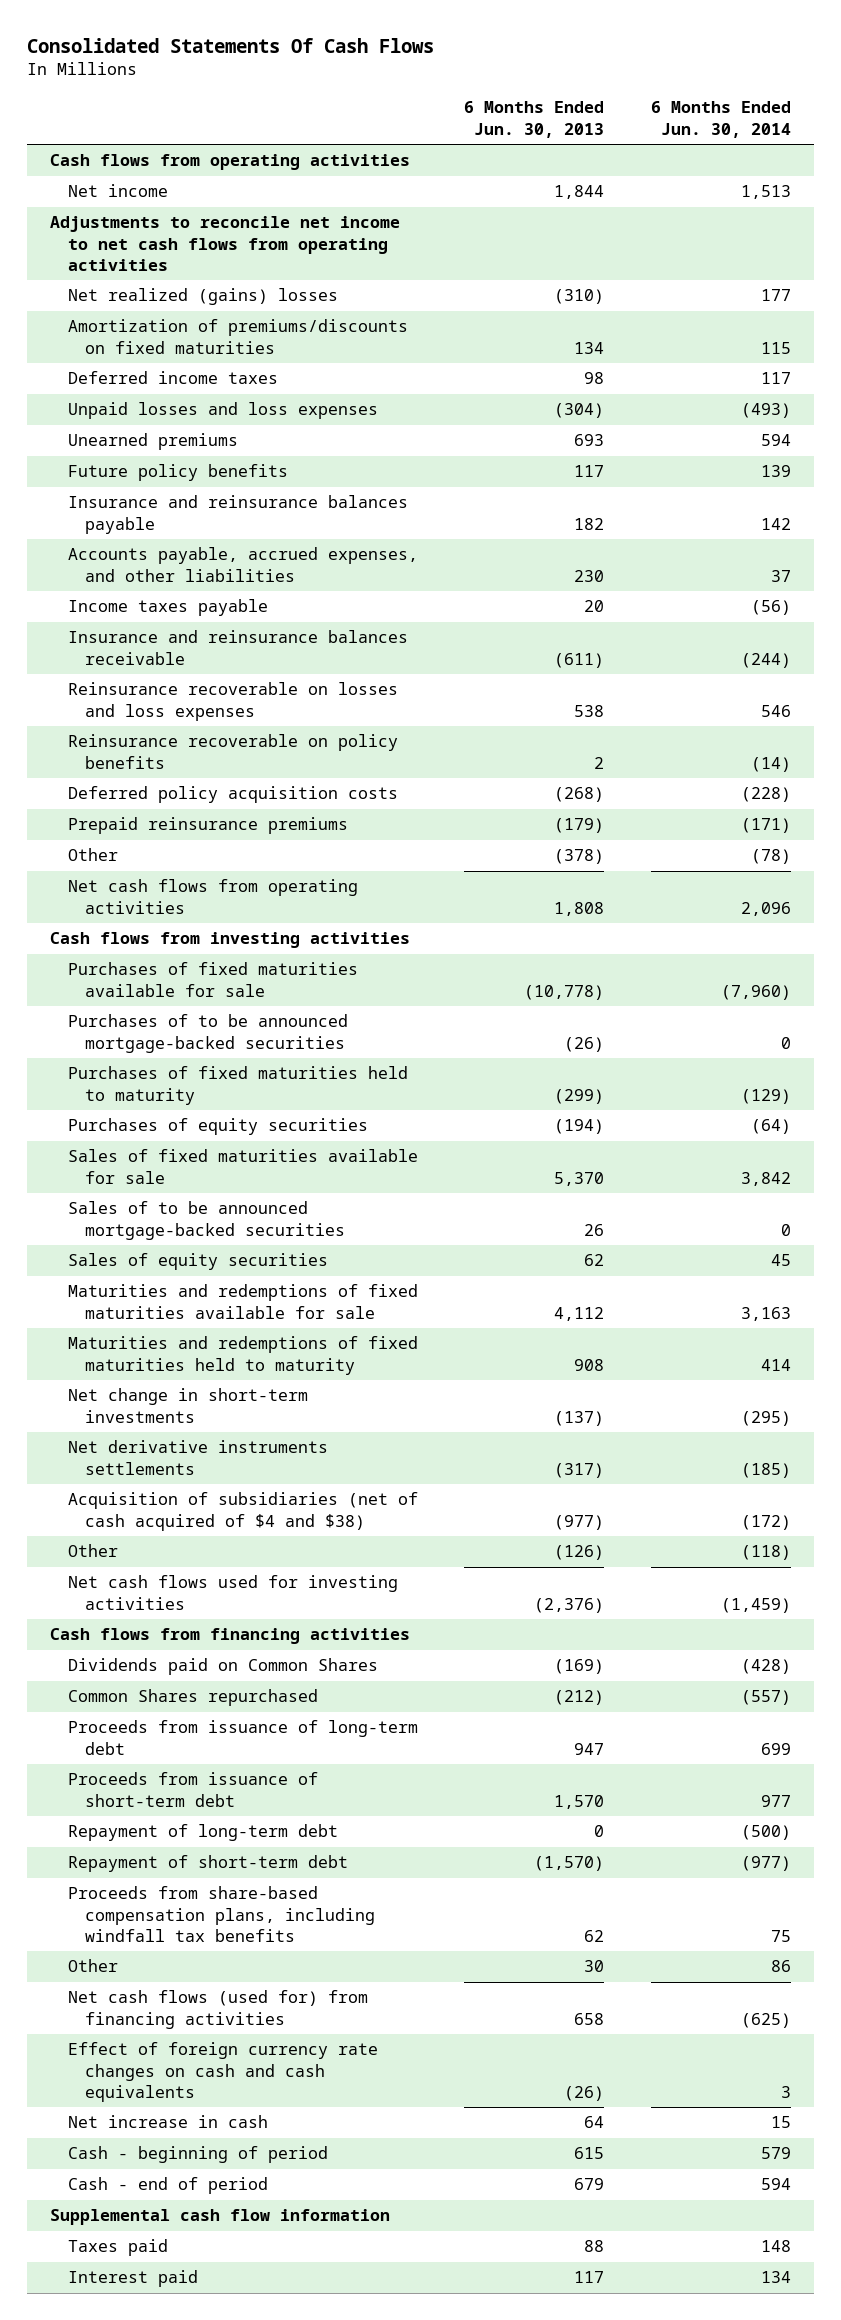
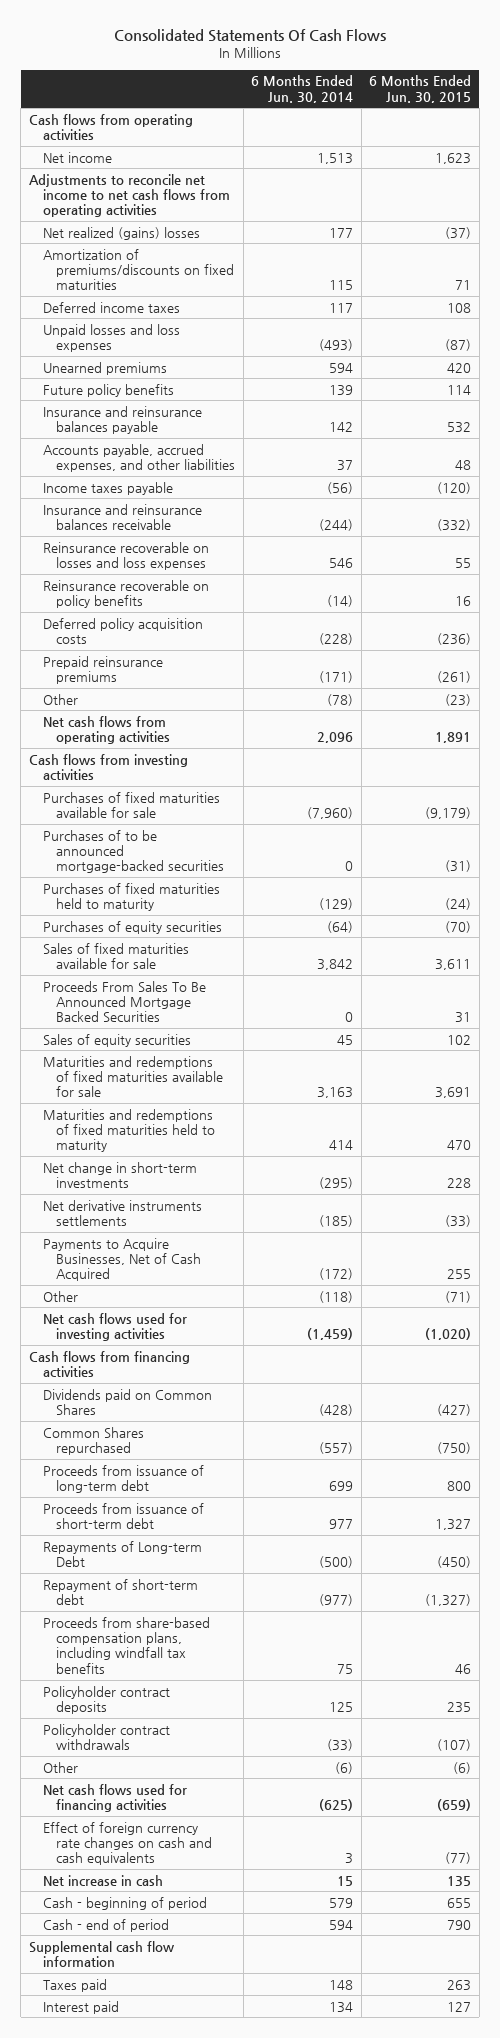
[464,101,605,138] 6 Months Ended Jun. 30, 2013 -> none
none -> [369,75,472,103] 6 Months Ended Jun. 30, 2015
[67,1201,345,1240] Sales of to be announced mortgage-backed securities -> [42,980,206,1023] Proceeds From Sales To Be Announced Mortgage Backed Securities
[67,1492,418,1531] Acquisition of subsidiaries (net of cash acquired of $4 and $38) -> [42,1237,202,1282] Payments to Acquire Businesses, Net of Cash Acquired
[67,1824,338,1842] Repayment of long-term debt -> [42,1540,202,1567] Repayments of Long-term Debt
none -> [42,1685,170,1714] Policyholder contract deposits
none -> [42,1723,170,1750] Policyholder contract withdrawals
[770,1960,791,1973] 86 -> [335,1761,354,1774] (6)
[67,1990,368,2029] Net cash flows (used for) from financing activities -> [42,1783,187,1812] Net cash flows used for financing activities

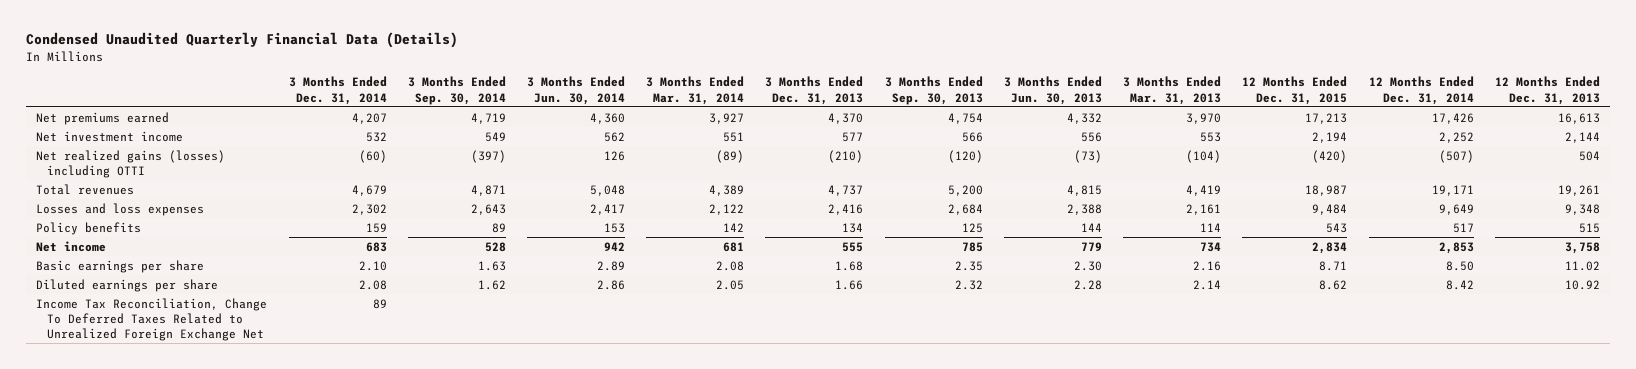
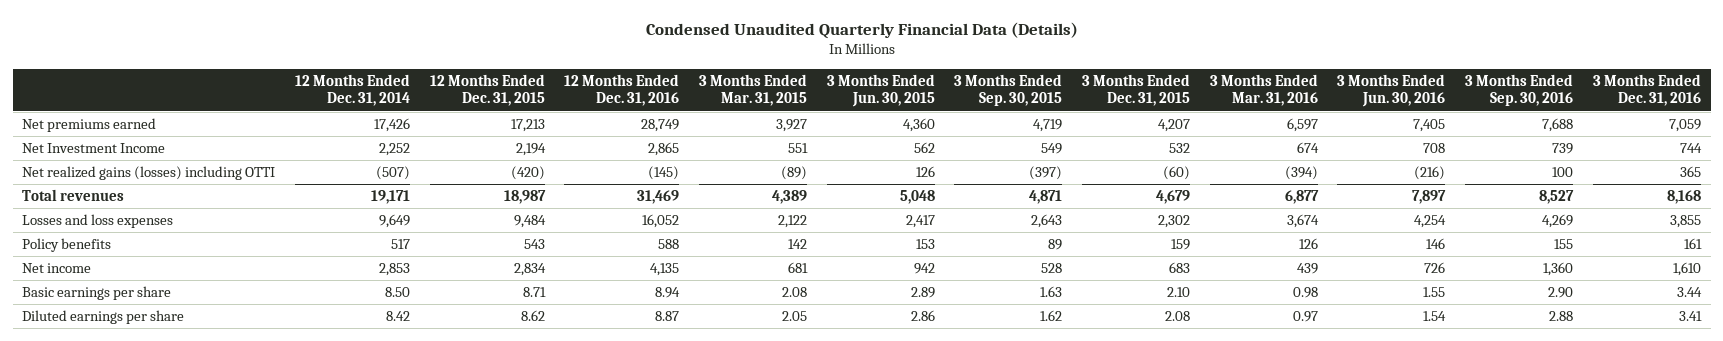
[288,76,387,105] 3 Months Ended Dec. 31, 2014 -> none
[407,76,506,105] 3 Months Ended Sep. 30, 2014 -> none
[526,76,625,105] 3 Months Ended Jun. 30, 2014 -> none
[646,76,745,105] 3 Months Ended Mar. 31, 2014 -> none
[765,76,864,105] 3 Months Ended Dec. 31, 2013 -> none
[884,76,983,105] 3 Months Ended Sep. 30, 2013 -> none
[1003,76,1102,105] 3 Months Ended Jun. 30, 2013 -> none
[1123,76,1222,105] 3 Months Ended Mar. 31, 2013 -> none
[1494,76,1600,105] 12 Months Ended Dec. 31, 2013 -> none
none -> [564,73,680,107] 12 Months Ended Dec. 31, 2016
none -> [699,73,808,107] 3 Months Ended Mar. 31, 2015
none -> [826,73,935,108] 3 Months Ended Jun. 30, 2015
none -> [954,73,1063,107] 3 Months Ended Sep. 30, 2015
none -> [1082,73,1191,107] 3 Months Ended Dec. 31, 2015
none -> [1209,73,1318,107] 3 Months Ended Mar. 31, 2016
none -> [1337,73,1446,108] 3 Months Ended Jun. 30, 2016
none -> [1465,73,1574,107] 3 Months Ended Sep. 30, 2016
none -> [1592,73,1701,107] 3 Months Ended Dec. 31, 2016
[36,130,184,142] Net investment income -> [22,143,166,154] Net Investment Income
[36,297,268,342] Income Tax Reconciliation, Change To Deferred Taxes Related to Unrealized Foreign Exchange Net -> none

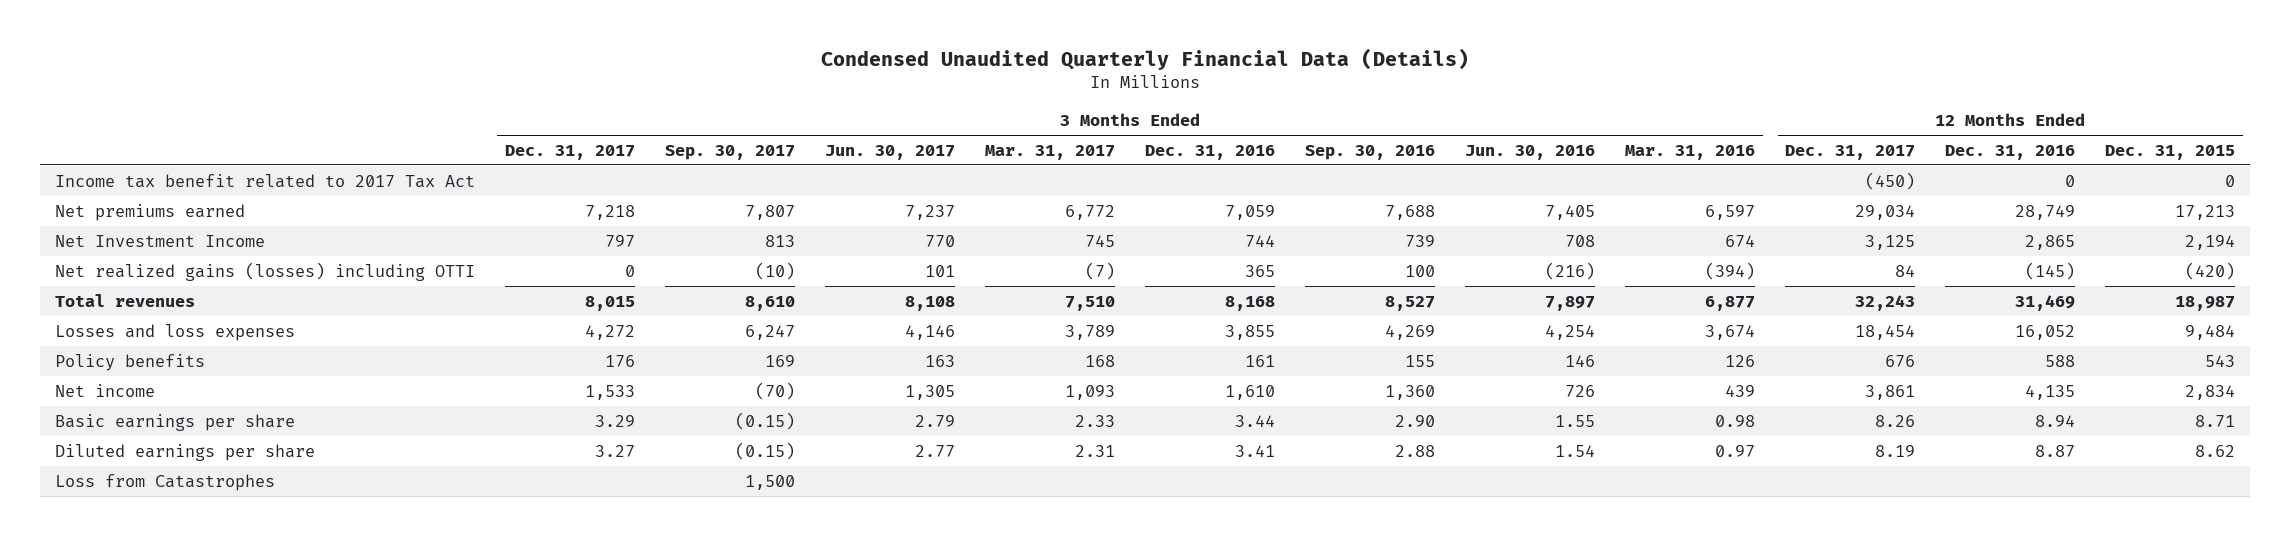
[295,73,411,107] 12 Months Ended Dec. 31, 2014 -> none
[699,73,808,107] 3 Months Ended Mar. 31, 2015 -> none
[826,73,935,108] 3 Months Ended Jun. 30, 2015 -> none
[954,73,1063,107] 3 Months Ended Sep. 30, 2015 -> none
[1082,73,1191,107] 3 Months Ended Dec. 31, 2015 -> none
none -> [504,144,635,160] Dec. 31, 2017
none -> [664,144,795,160] Sep. 30, 2017
none -> [824,144,955,160] Jun. 30, 2017
none -> [984,144,1115,160] Mar. 31, 2017
none -> [1785,144,1916,160] Dec. 31, 2017
none -> [54,173,475,188] Income tax benefit related to 2017 Tax Act
none -> [54,473,275,491] Loss from Catastrophes

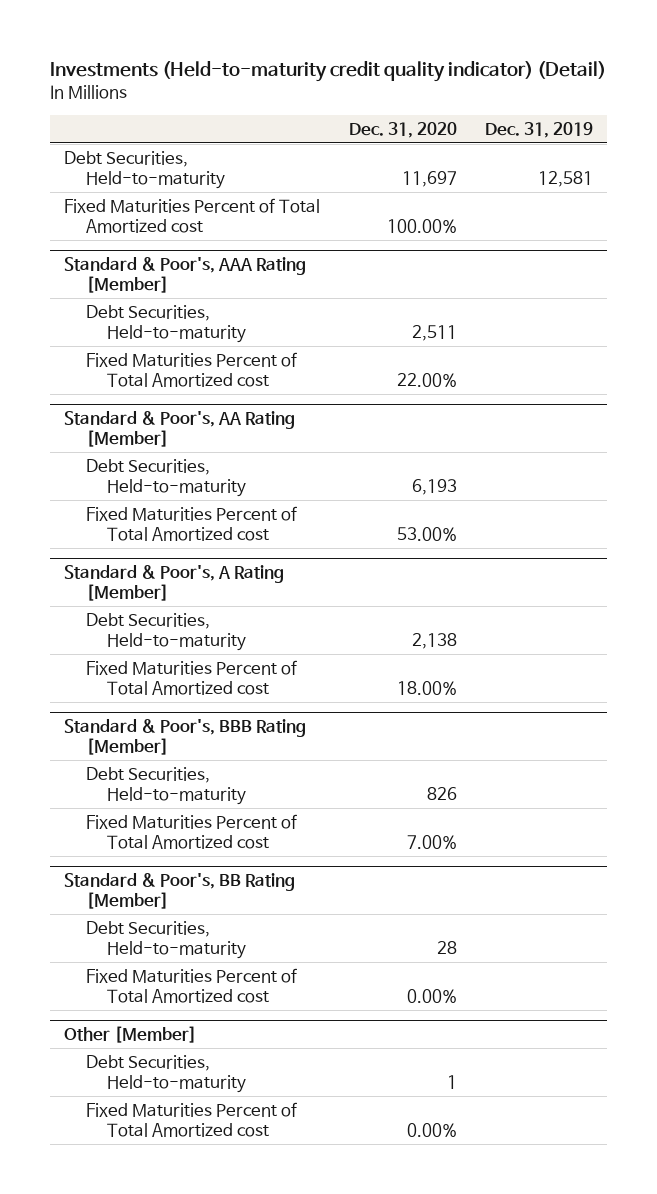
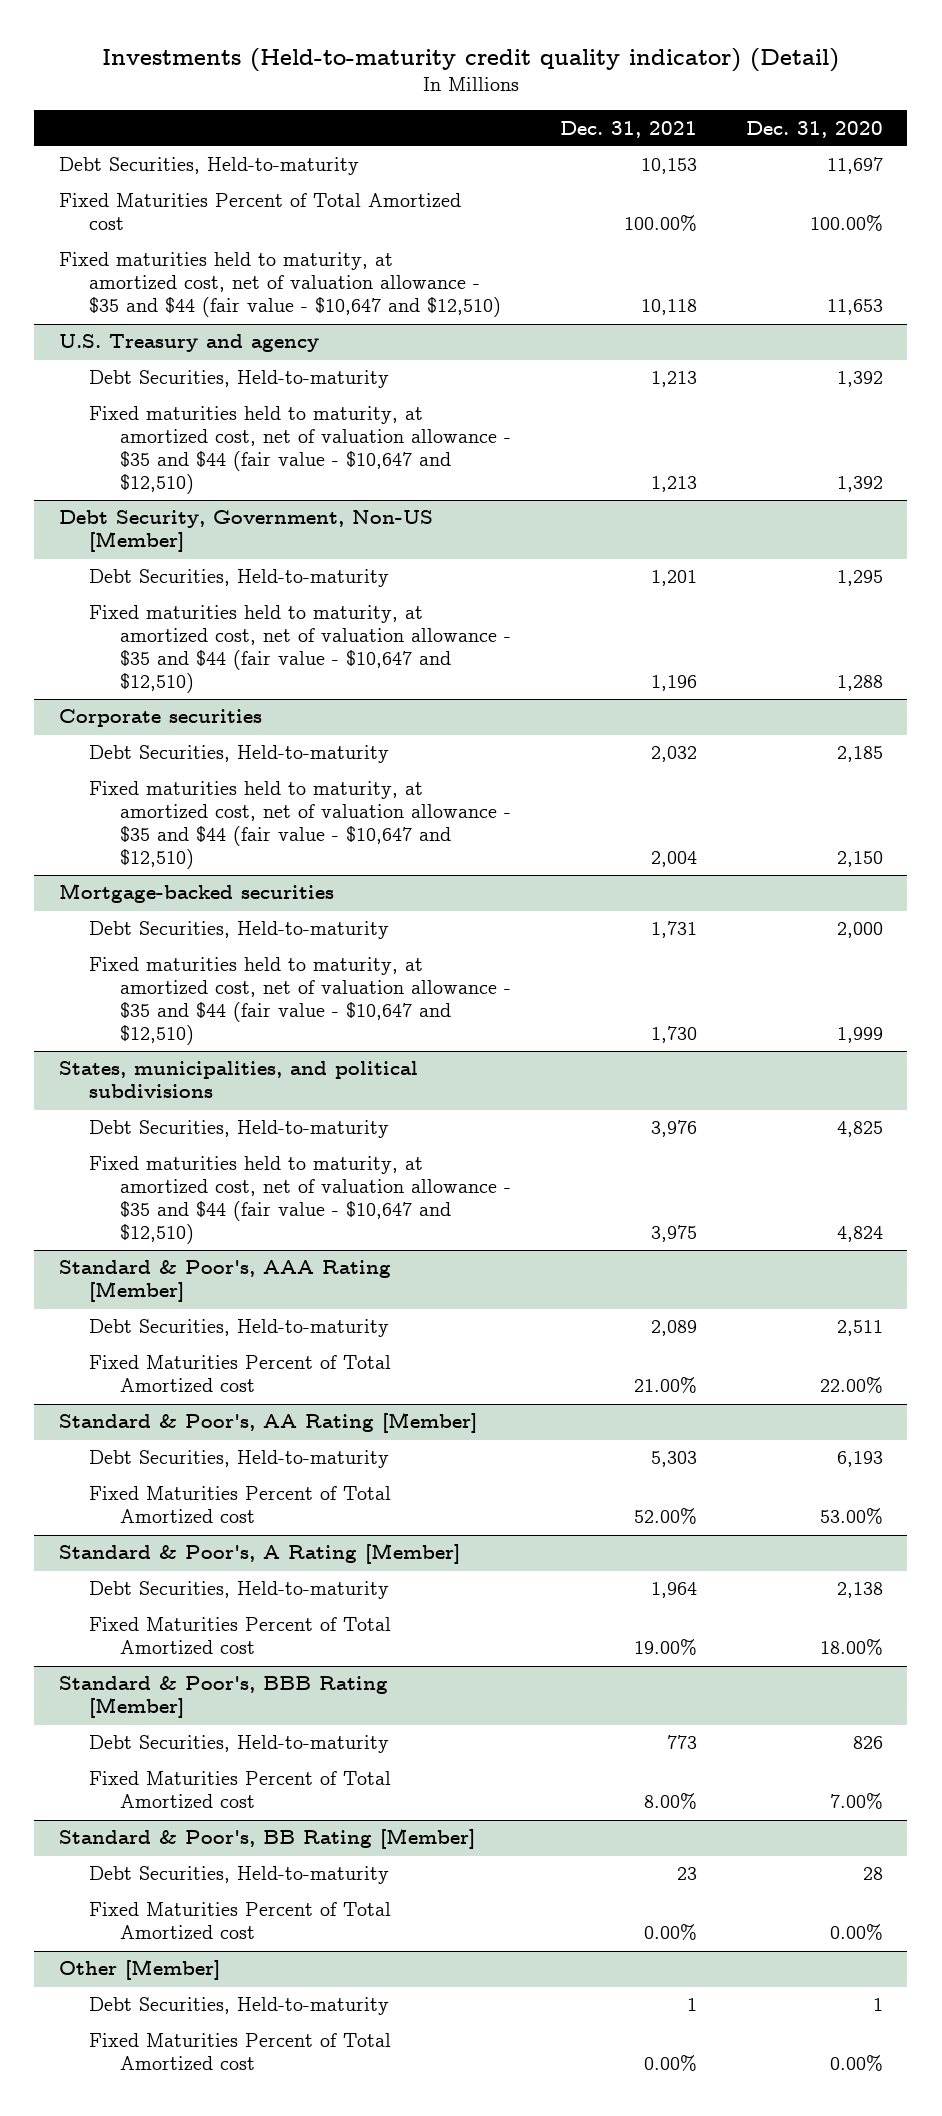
[485,121,594,138] Dec. 31, 2019 -> none
none -> [559,120,697,138] Dec. 31, 2021
none -> [58,252,502,318] Fixed maturities held to maturity, at amortized cost, net of valuation allowance - $35 and $44 (fair value - $10,647 and $12,510)
none -> [58,334,319,353] U.S. Treasury and agency
none -> [89,370,390,389] Debt Securities, Held-to-maturity
none -> [89,406,511,495] Fixed maturities held to maturity, at amortized cost, net of valuation allowance - $35 and $44 (fair value - $10,647 and $12,510)
none -> [58,510,433,553] Debt Security, Government, Non-US [Member]
none -> [89,569,390,588] Debt Securities, Held-to-maturity
none -> [89,605,511,694] Fixed maturities held to maturity, at amortized cost, net of valuation allowance - $35 and $44 (fair value - $10,647 and $12,510)
none -> [58,709,262,728] Corporate securities
none -> [89,745,390,764] Debt Securities, Held-to-maturity
none -> [89,781,511,870] Fixed maturities held to maturity, at amortized cost, net of valuation allowance - $35 and $44 (fair value - $10,647 and $12,510)
none -> [58,883,334,904] Mortgage-backed securities
none -> [89,921,390,940] Debt Securities, Held-to-maturity
none -> [89,957,511,1046] Fixed maturities held to maturity, at amortized cost, net of valuation allowance - $35 and $44 (fair value - $10,647 and $12,510)
none -> [58,1061,418,1099] States, municipalities, and political subdivisions
none -> [89,1120,390,1139] Debt Securities, Held-to-maturity
none -> [89,1156,511,1245] Fixed maturities held to maturity, at amortized cost, net of valuation allowance - $35 and $44 (fair value - $10,647 and $12,510)

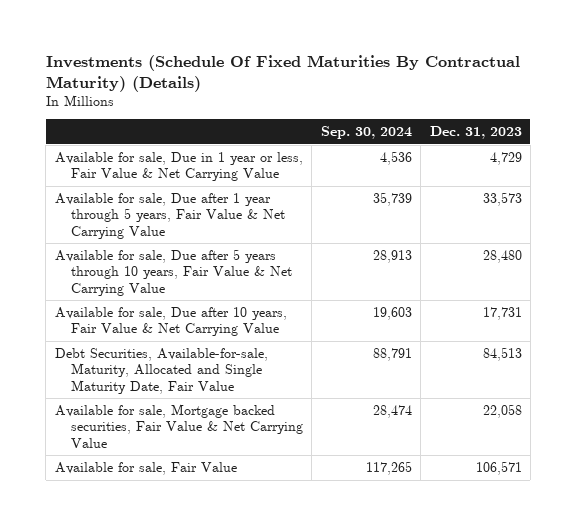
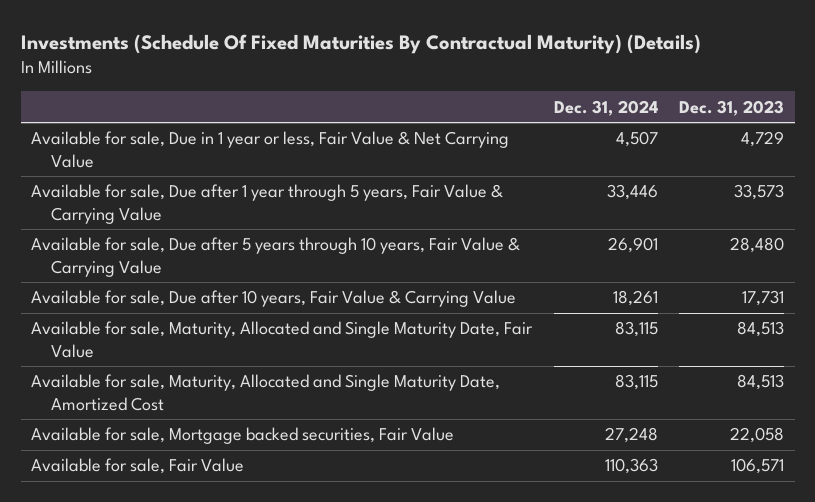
[320,126,412,140] Sep. 30, 2024 -> none
none -> [553,99,658,116] Dec. 31, 2024
[54,192,286,239] Available for sale, Due after 1 year through 5 years, Fair Value & Net Carrying Value -> [31,184,504,224] Available for sale, Due after 1 year through 5 years, Fair Value & Carrying Value
[54,248,293,296] Available for sale, Due after 5 years through 10 years, Fair Value & Net Carrying Value -> [31,237,521,277] Available for sale, Due after 5 years through 10 years, Fair Value & Carrying Value
[54,306,287,337] Available for sale, Due after 10 years, Fair Value & Net Carrying Value -> [31,290,517,308] Available for sale, Due after 10 years, Fair Value & Carrying Value
[54,347,268,394] Debt Securities, Available-for-sale, Maturity, Allocated and Single Maturity Date, Fair Value -> [31,321,534,358] Available for sale, Maturity, Allocated and Single Maturity Date, Fair Value
none -> [31,374,501,411] Available for sale, Maturity, Allocated and Single Maturity Date, Amortized Cost
[54,403,304,448] Available for sale, Mortgage backed securities, Fair Value & Net Carrying Value -> [31,427,455,445] Available for sale, Mortgage backed securities, Fair Value

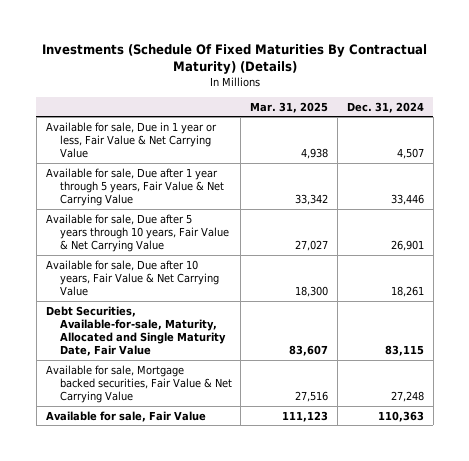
[678,99,784,116] Dec. 31, 2023 -> none
none -> [250,101,329,113] Mar. 31, 2025
[31,374,501,411] Available for sale, Maturity, Allocated and Single Maturity Date, Amortized Cost -> none
[31,184,504,224] Available for sale, Due after 1 year through 5 years, Fair Value & Carrying Value -> [45,167,224,207] Available for sale, Due after 1 year through 5 years, Fair Value & Net Carrying Value
[31,237,521,277] Available for sale, Due after 5 years through 10 years, Fair Value & Carrying Value -> [45,213,229,253] Available for sale, Due after 5 years through 10 years, Fair Value & Net Carrying Value
[31,290,517,308] Available for sale, Due after 10 years, Fair Value & Carrying Value -> [45,259,219,297] Available for sale, Due after 10 years, Fair Value & Net Carrying Value
[31,321,534,358] Available for sale, Maturity, Allocated and Single Maturity Date, Fair Value -> [45,305,226,357] Debt Securities, Available-for-sale, Maturity, Allocated and Single Maturity Date, Fair Value
[31,427,455,445] Available for sale, Mortgage backed securities, Fair Value -> [45,364,232,404] Available for sale, Mortgage backed securities, Fair Value & Net Carrying Value

